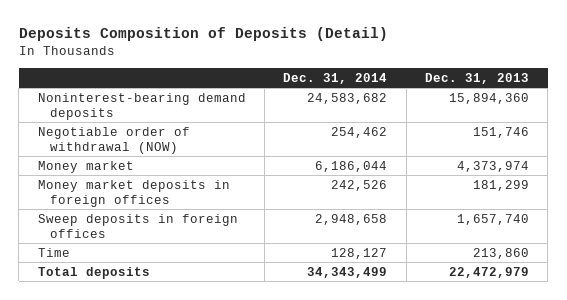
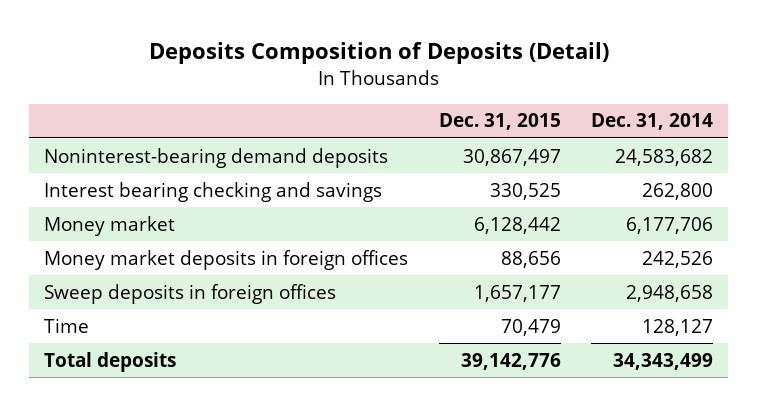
[424,72,529,84] Dec. 31, 2013 -> none
none -> [438,113,561,131] Dec. 31, 2015
[37,126,190,154] Negotiable order of withdrawal (NOW) -> none
none -> [44,181,383,202] Interest bearing checking and savings
[315,160,388,172] 6,186,044 -> [625,216,713,234] 6,177,706

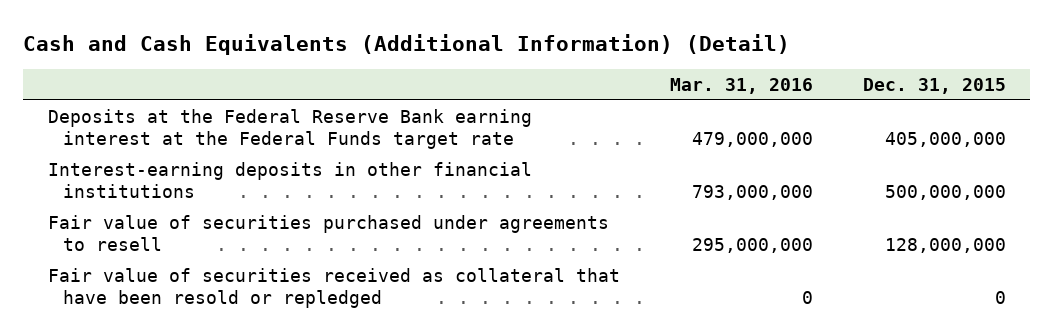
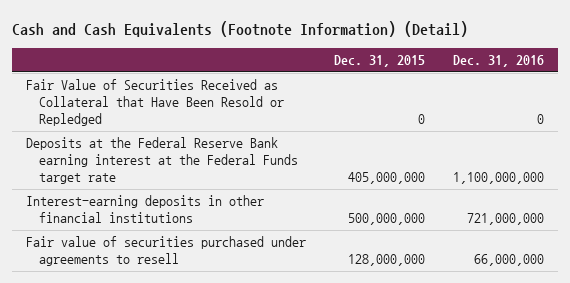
[23,34,791,56] Cash and Cash Equivalents (Additional Information) (Detail) -> [12,20,469,37] Cash and Cash Equivalents (Footnote Information) (Detail)
[669,78,813,95] Mar. 31, 2016 -> none
none -> [452,55,544,68] Dec. 31, 2016
none -> [26,79,284,127] Fair Value of Securities Received as Collateral that Have Been Resold or Repledged
[48,267,621,309] Fair value of securities received as collateral that have been resold or repledged -> none

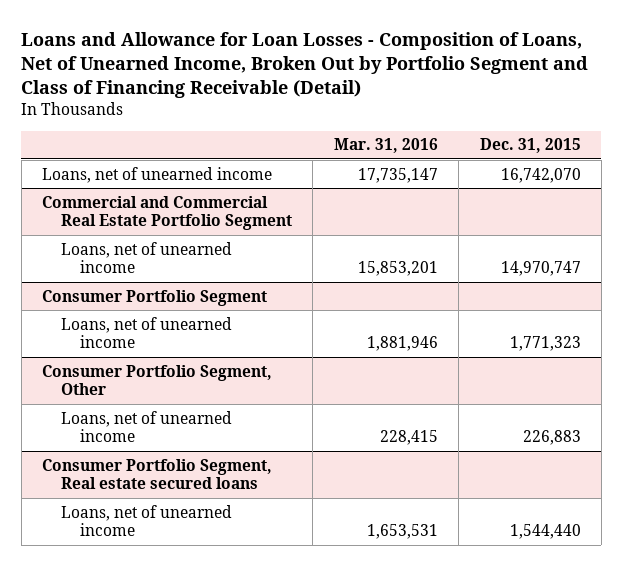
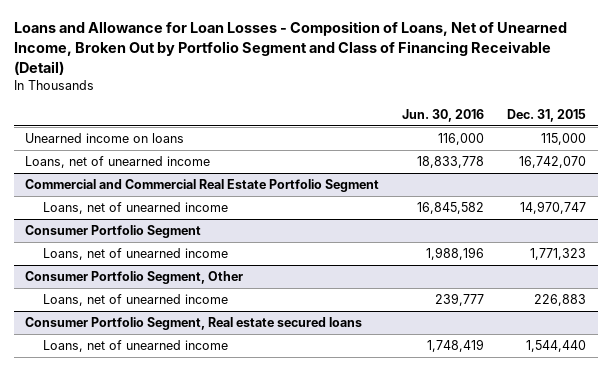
[333,138,438,154] Mar. 31, 2016 -> none
none -> [402,108,485,122] Jun. 30, 2016
none -> [25,133,185,144] Unearned income on loans

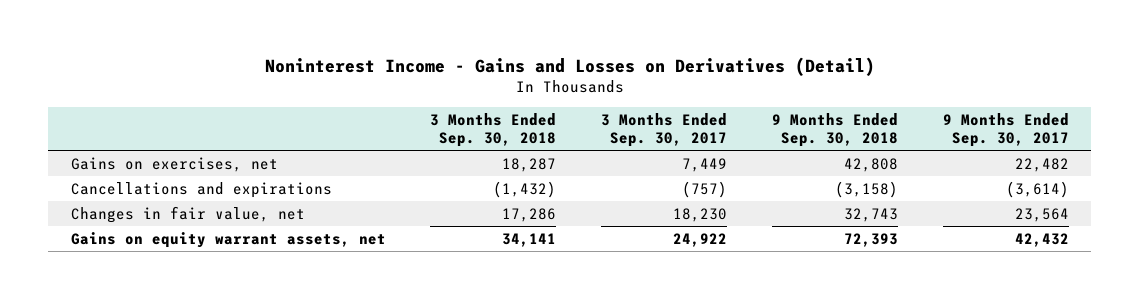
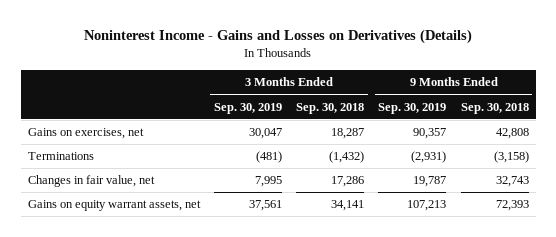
[264,56,875,76] Noninterest Income - Gains and Losses on Derivatives (Detail) -> [84,29,473,45] Noninterest Income - Gains and Losses on Derivatives (Details)
[601,112,728,148] 3 Months Ended Sep. 30, 2017 -> none
[942,112,1069,148] 9 Months Ended Sep. 30, 2017 -> none
none -> [213,102,282,114] Sep. 30, 2019
none -> [378,102,447,114] Sep. 30, 2019
[70,181,332,198] Cancellations and expirations -> [27,152,94,161] Terminations

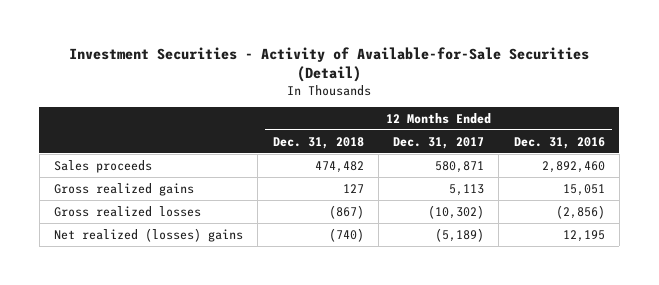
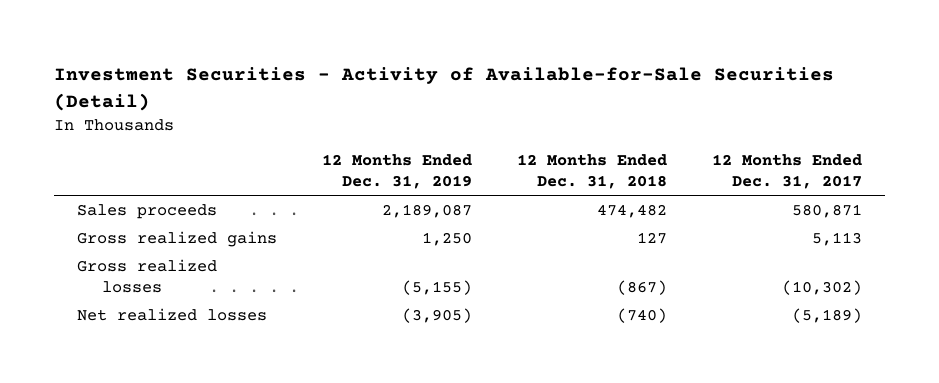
[513,136,605,149] Dec. 31, 2016 -> none
none -> [321,154,472,190] 12 Months Ended Dec. 31, 2019
[54,227,244,242] Net realized (losses) gains -> [76,307,267,321] Net realized losses

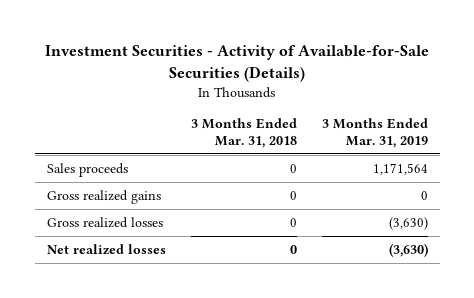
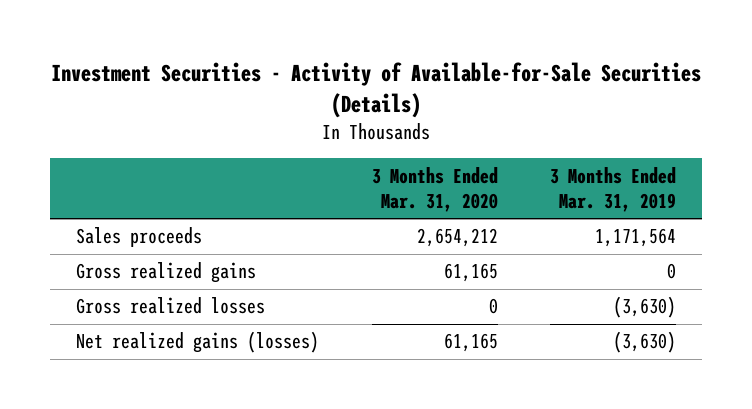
[190,118,297,148] 3 Months Ended Mar. 31, 2018 -> none
none -> [371,166,498,212] 3 Months Ended Mar. 31, 2020
[46,243,166,255] Net realized losses -> [76,331,320,354] Net realized gains (losses)

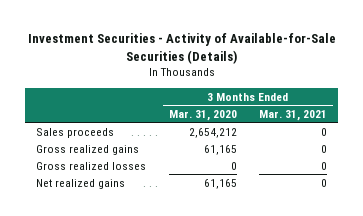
[549,166,676,212] 3 Months Ended Mar. 31, 2019 -> none
none -> [258,109,327,121] Mar. 31, 2021
[76,331,320,354] Net realized gains (losses) -> [36,178,126,189] Net realized gains

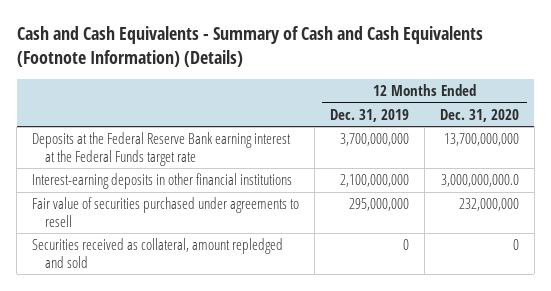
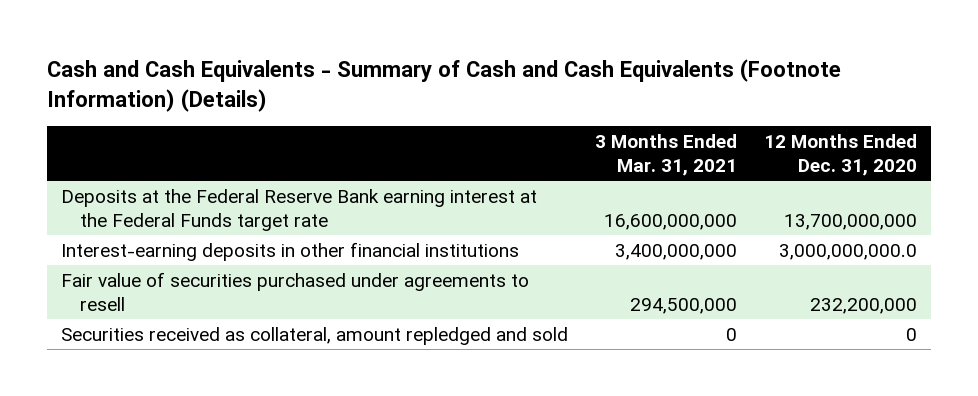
[330,108,410,122] Dec. 31, 2019 -> none
none -> [595,133,738,177] 3 Months Ended Mar. 31, 2021
[458,198,519,212] 232,000,000 -> [810,298,918,315] 232,200,000

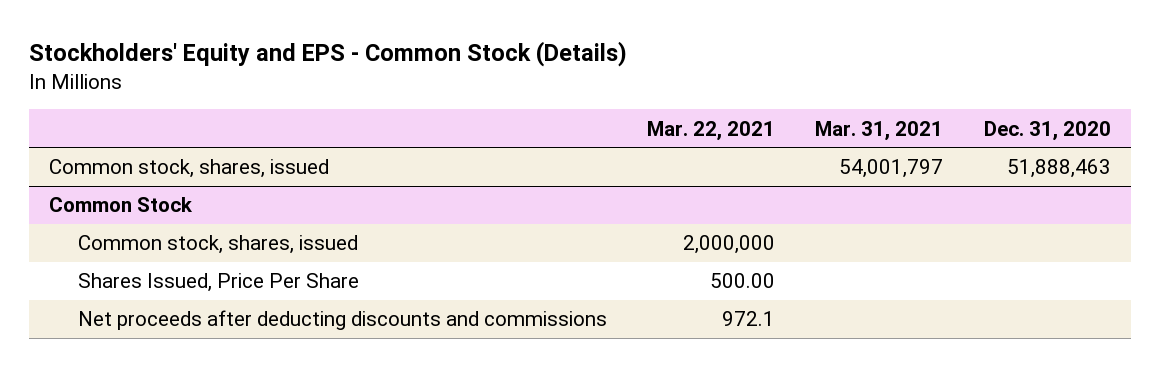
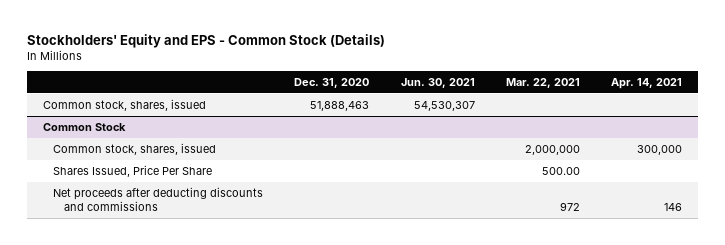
[815,120,944,141] Mar. 31, 2021 -> none
none -> [400,78,475,89] Jun. 30, 2021
none -> [611,78,683,90] Apr. 14, 2021
[722,311,776,327] 972.1 -> [559,202,580,212] 972

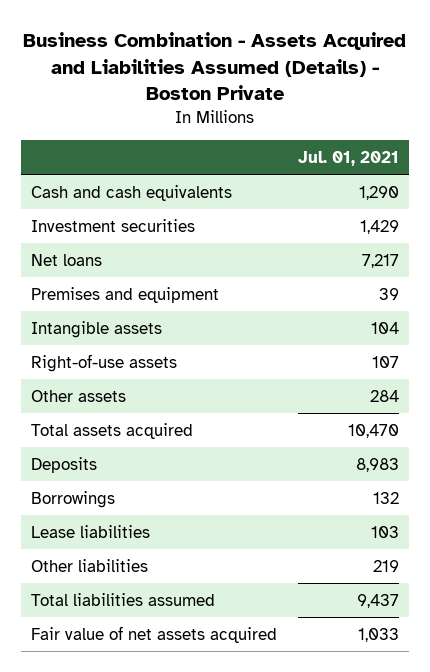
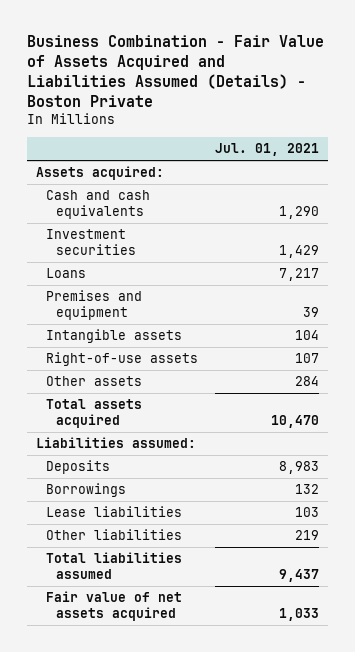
[23,32,407,101] Business Combination - Assets Acquired and Liabilities Assumed (Details) - Boston Private -> [27,35,325,108] Business Combination - Fair Value of Assets Acquired and Liabilities Assumed (Details) - Boston Private
none -> [35,166,164,181] Assets acquired:
[31,253,103,266] Net loans -> [45,268,86,279] Loans
none -> [35,437,196,449] Liabilities assumed:

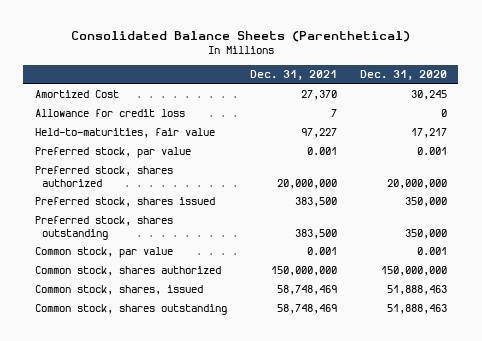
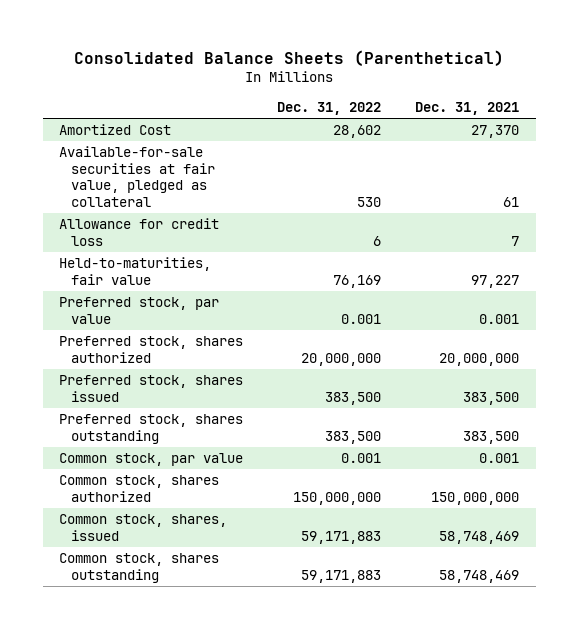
[359,70,447,81] Dec. 31, 2020 -> none
none -> [277,102,382,116] Dec. 31, 2022
none -> [59,146,215,207] Available-for-sale securities at fair value, pledged as collateral

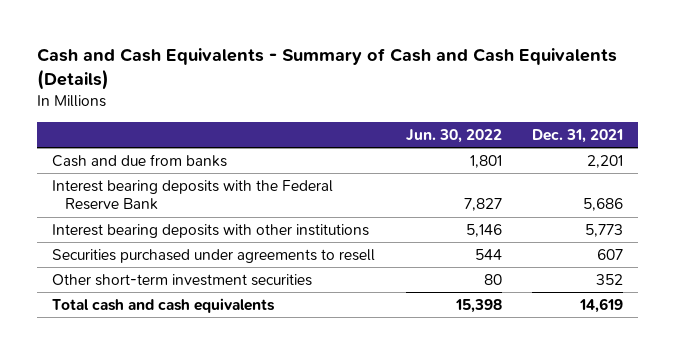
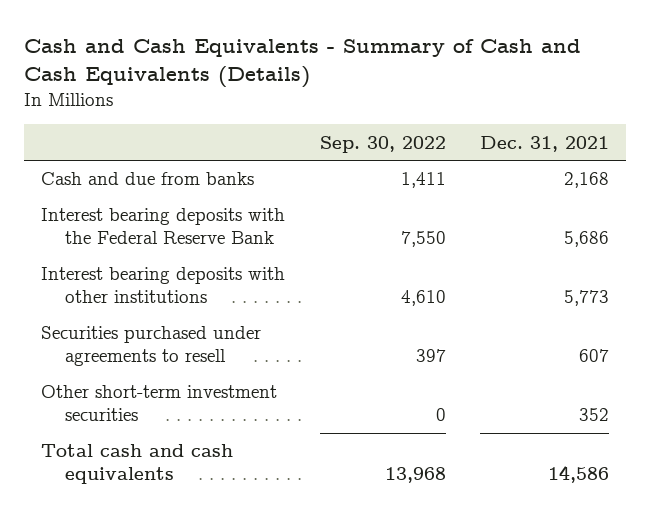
[405,128,502,143] Jun. 30, 2022 -> none
none -> [319,135,446,153] Sep. 30, 2022
[587,154,624,168] 2,201 -> [564,172,610,189] 2,168
[579,297,624,313] 14,619 -> [548,465,610,484] 14,586

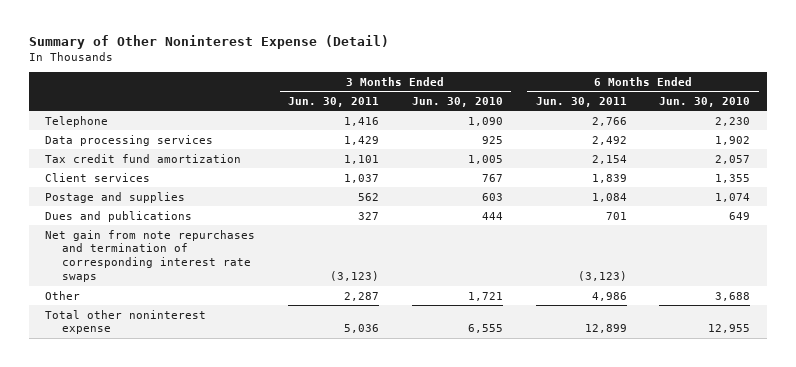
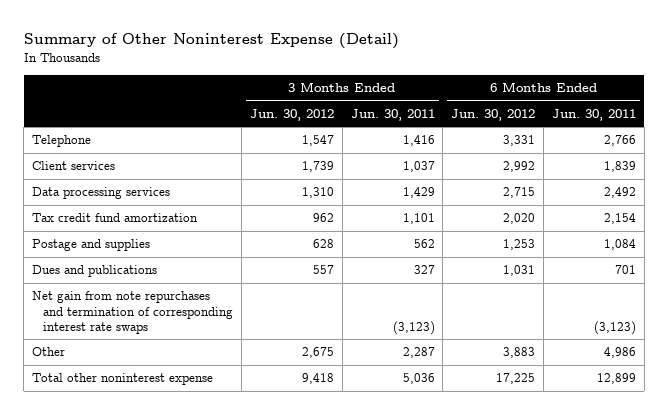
[411,96,503,107] Jun. 30, 2010 -> none
[659,96,751,107] Jun. 30, 2010 -> none
none -> [249,109,334,122] Jun. 30, 2012
none -> [451,109,536,122] Jun. 30, 2012
[45,172,151,182] Client services -> [32,161,116,171] Client services

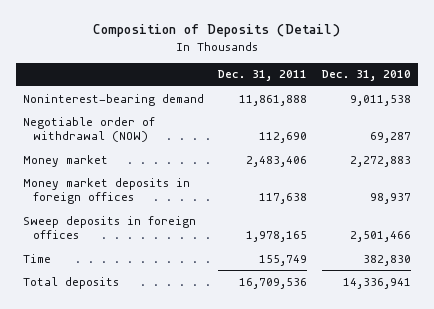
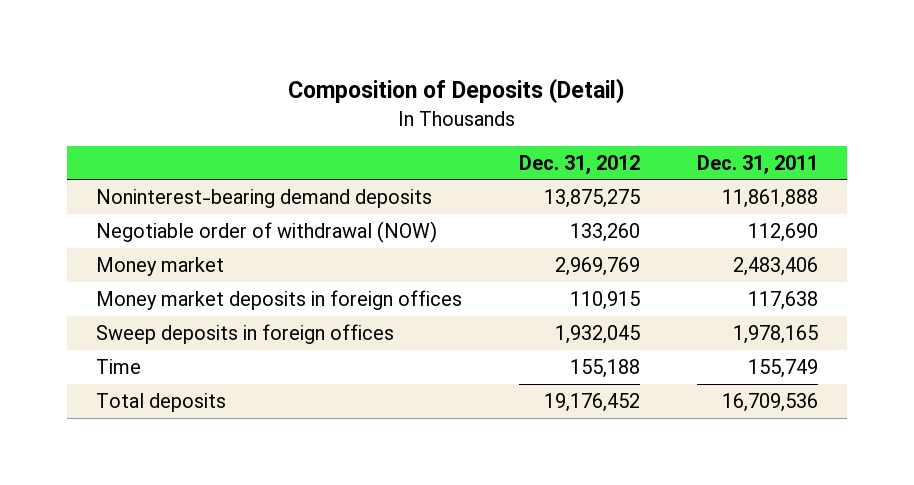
[321,70,411,82] Dec. 31, 2010 -> none
none -> [518,154,640,174] Dec. 31, 2012
[22,93,204,106] Noninterest-bearing demand -> [95,188,432,208] Noninterest-bearing demand deposits

